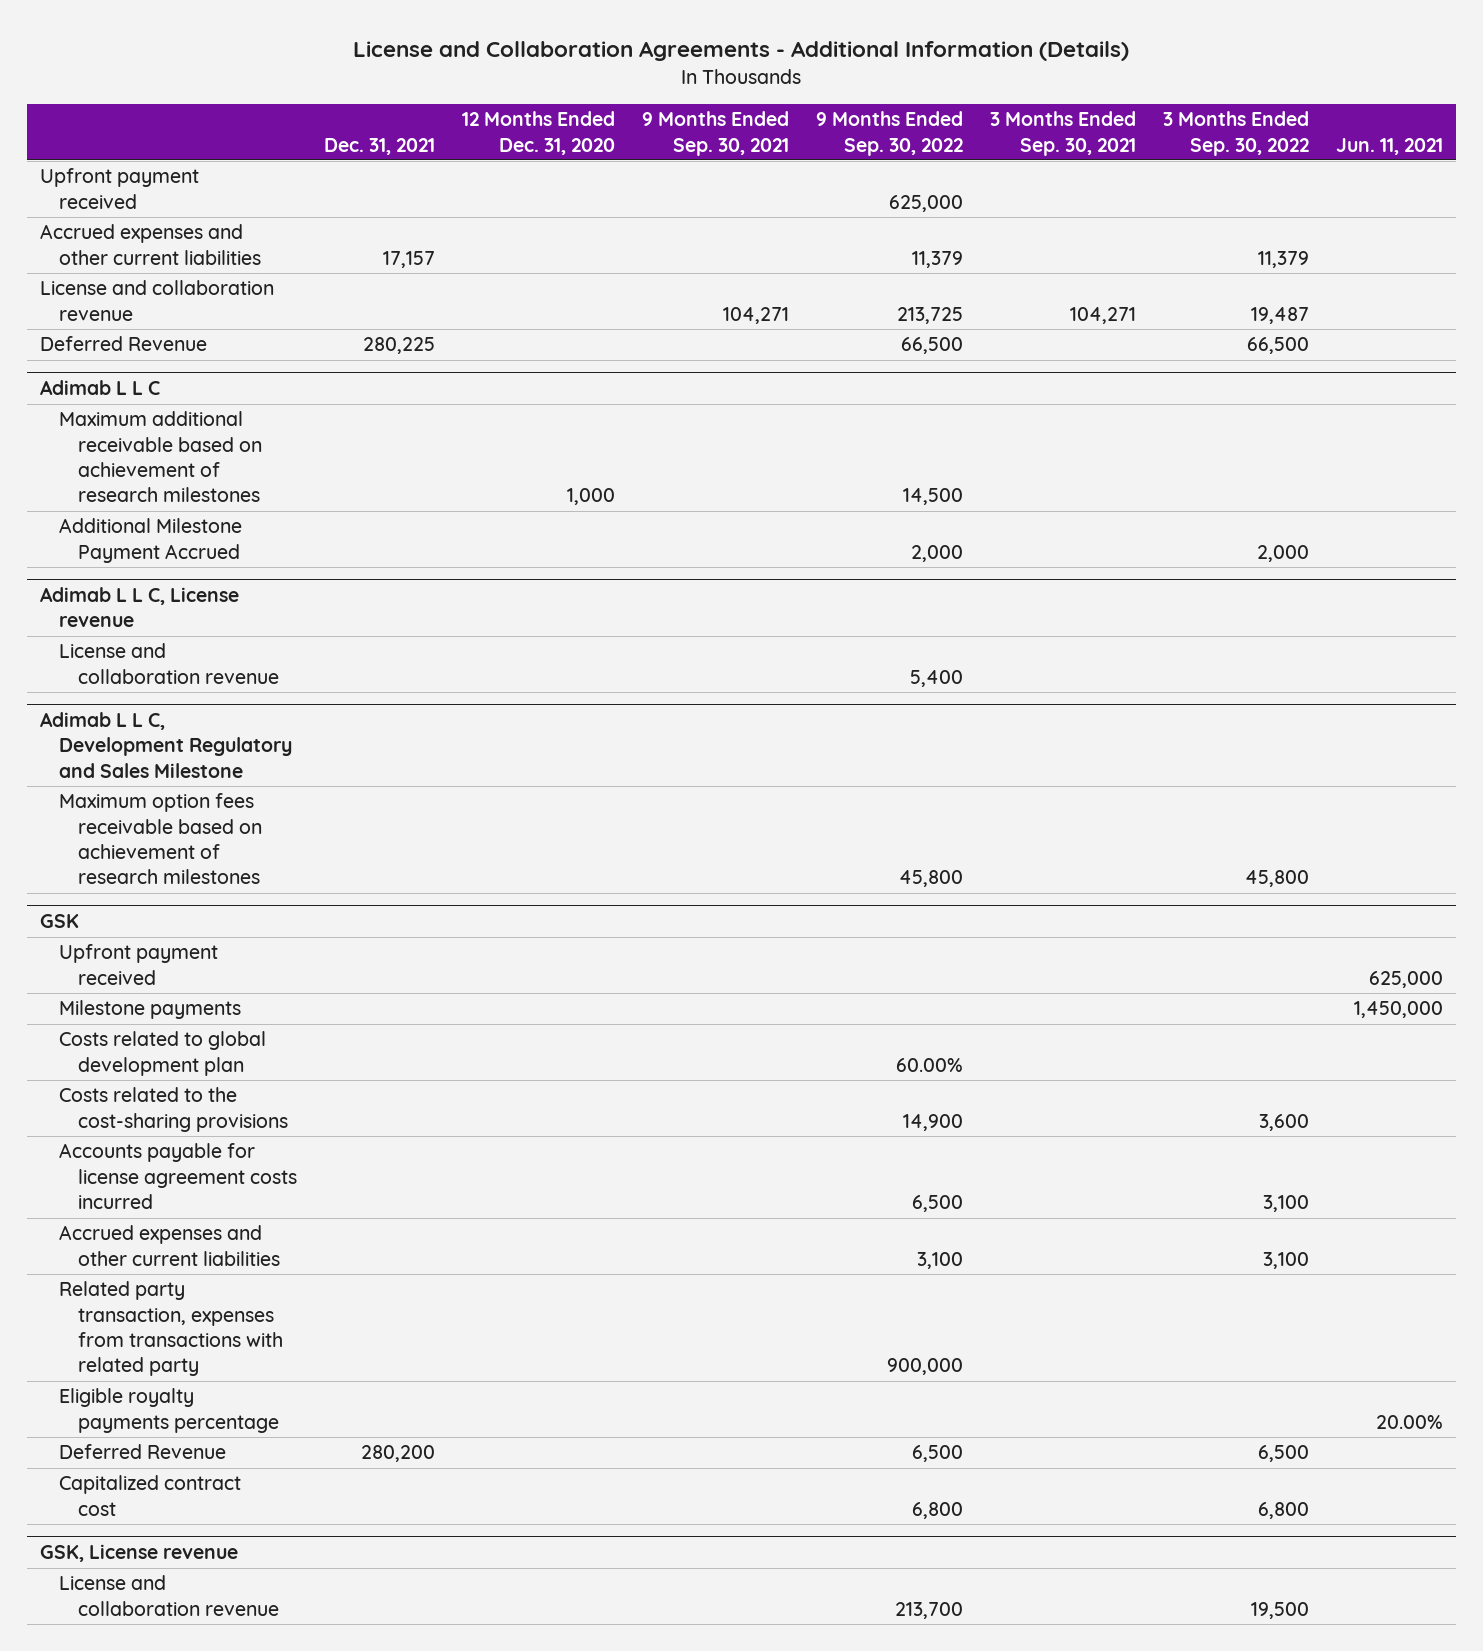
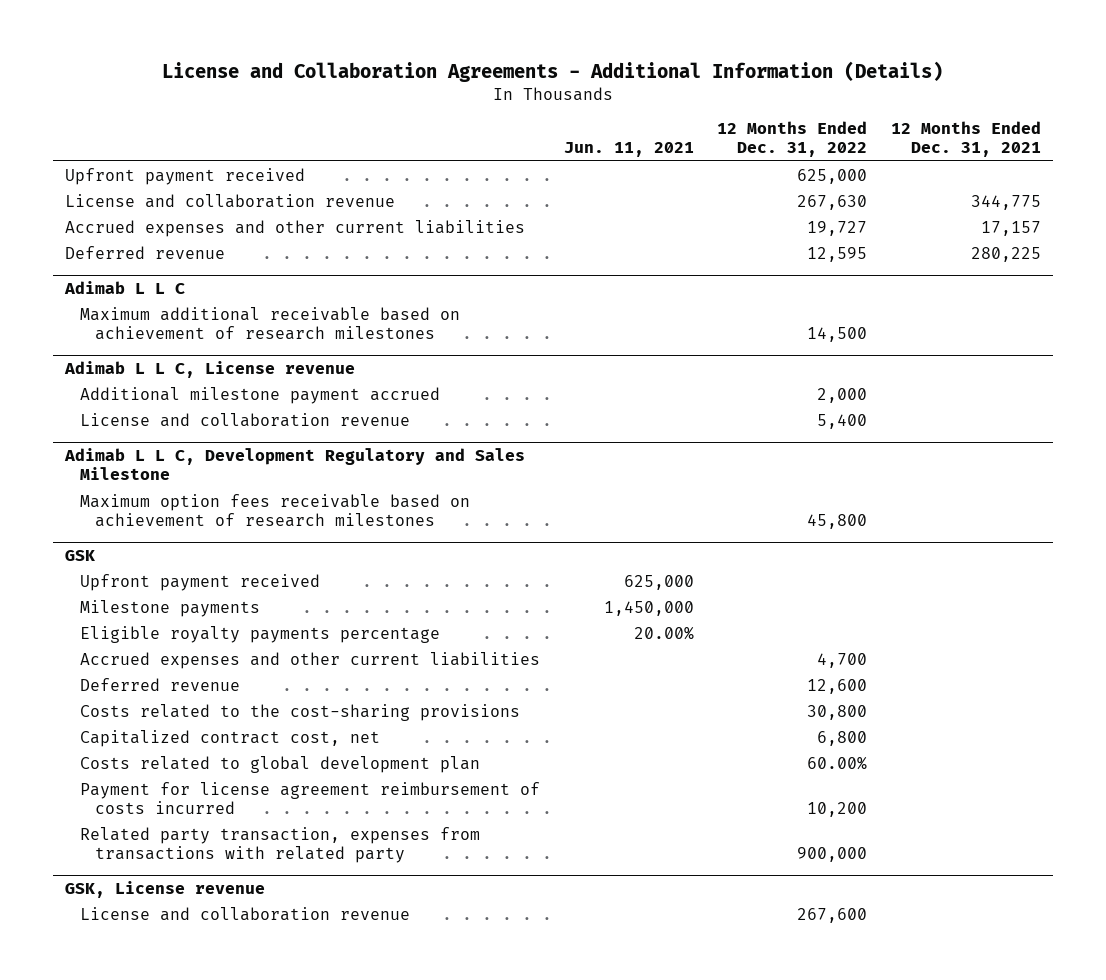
[324,137,436,155] Dec. 31, 2021 -> none
[462,111,616,155] 12 Months Ended Dec. 31, 2020 -> none
[642,111,790,156] 9 Months Ended Sep. 30, 2021 -> none
[816,111,964,156] 9 Months Ended Sep. 30, 2022 -> none
[989,111,1136,156] 3 Months Ended Sep. 30, 2021 -> none
[1162,111,1309,156] 3 Months Ended Sep. 30, 2022 -> none
none -> [717,121,868,158] 12 Months Ended Dec. 31, 2022
none -> [891,121,1042,158] 12 Months Ended Dec. 31, 2021
[40,224,262,265] Accrued expenses and other current liabilities -> [65,219,526,237] Accrued expenses and other current liabilities
[40,336,208,352] Deferred Revenue -> [65,245,226,259] Deferred revenue
[59,518,243,563] Additional Milestone Payment Accrued -> none
none -> [80,386,441,404] Additional milestone payment accrued
[59,1143,298,1210] Accounts payable for license agreement costs incurred -> none
[59,1388,280,1433] Eligible royalty payments percentage -> [80,625,441,643] Eligible royalty payments percentage
none -> [80,677,241,691] Deferred revenue
[59,1087,289,1132] Costs related to the cost-sharing provisions -> [80,703,521,721] Costs related to the cost-sharing provisions
none -> [80,729,381,747] Capitalized contract cost, net
[59,1031,267,1076] Costs related to global development plan -> [80,755,481,773] Costs related to global development plan
none -> [80,781,541,814] Payment for license agreement reimbursement of costs incurred
[59,1444,227,1460] Deferred Revenue -> none
[59,1475,242,1516] Capitalized contract cost -> none

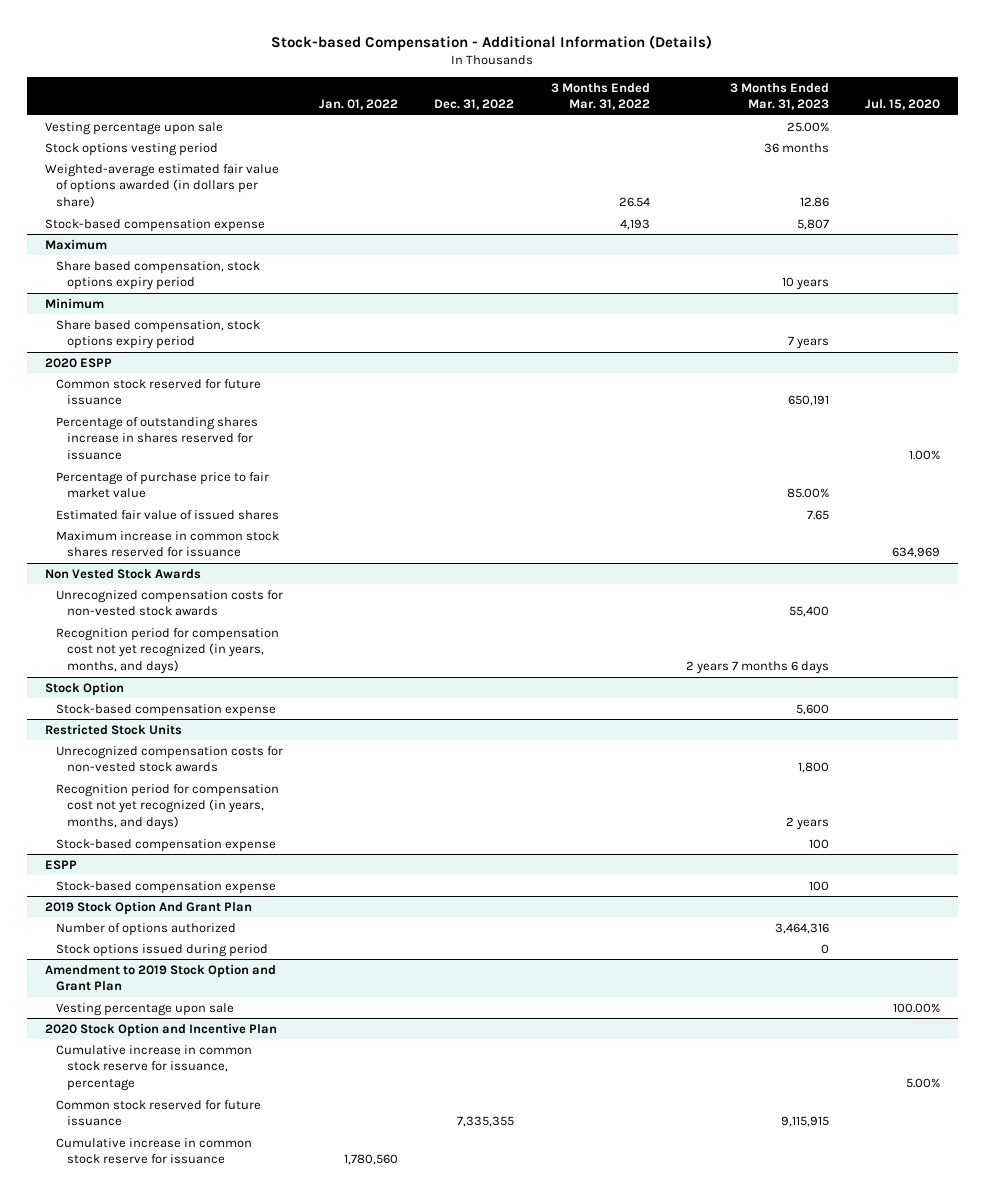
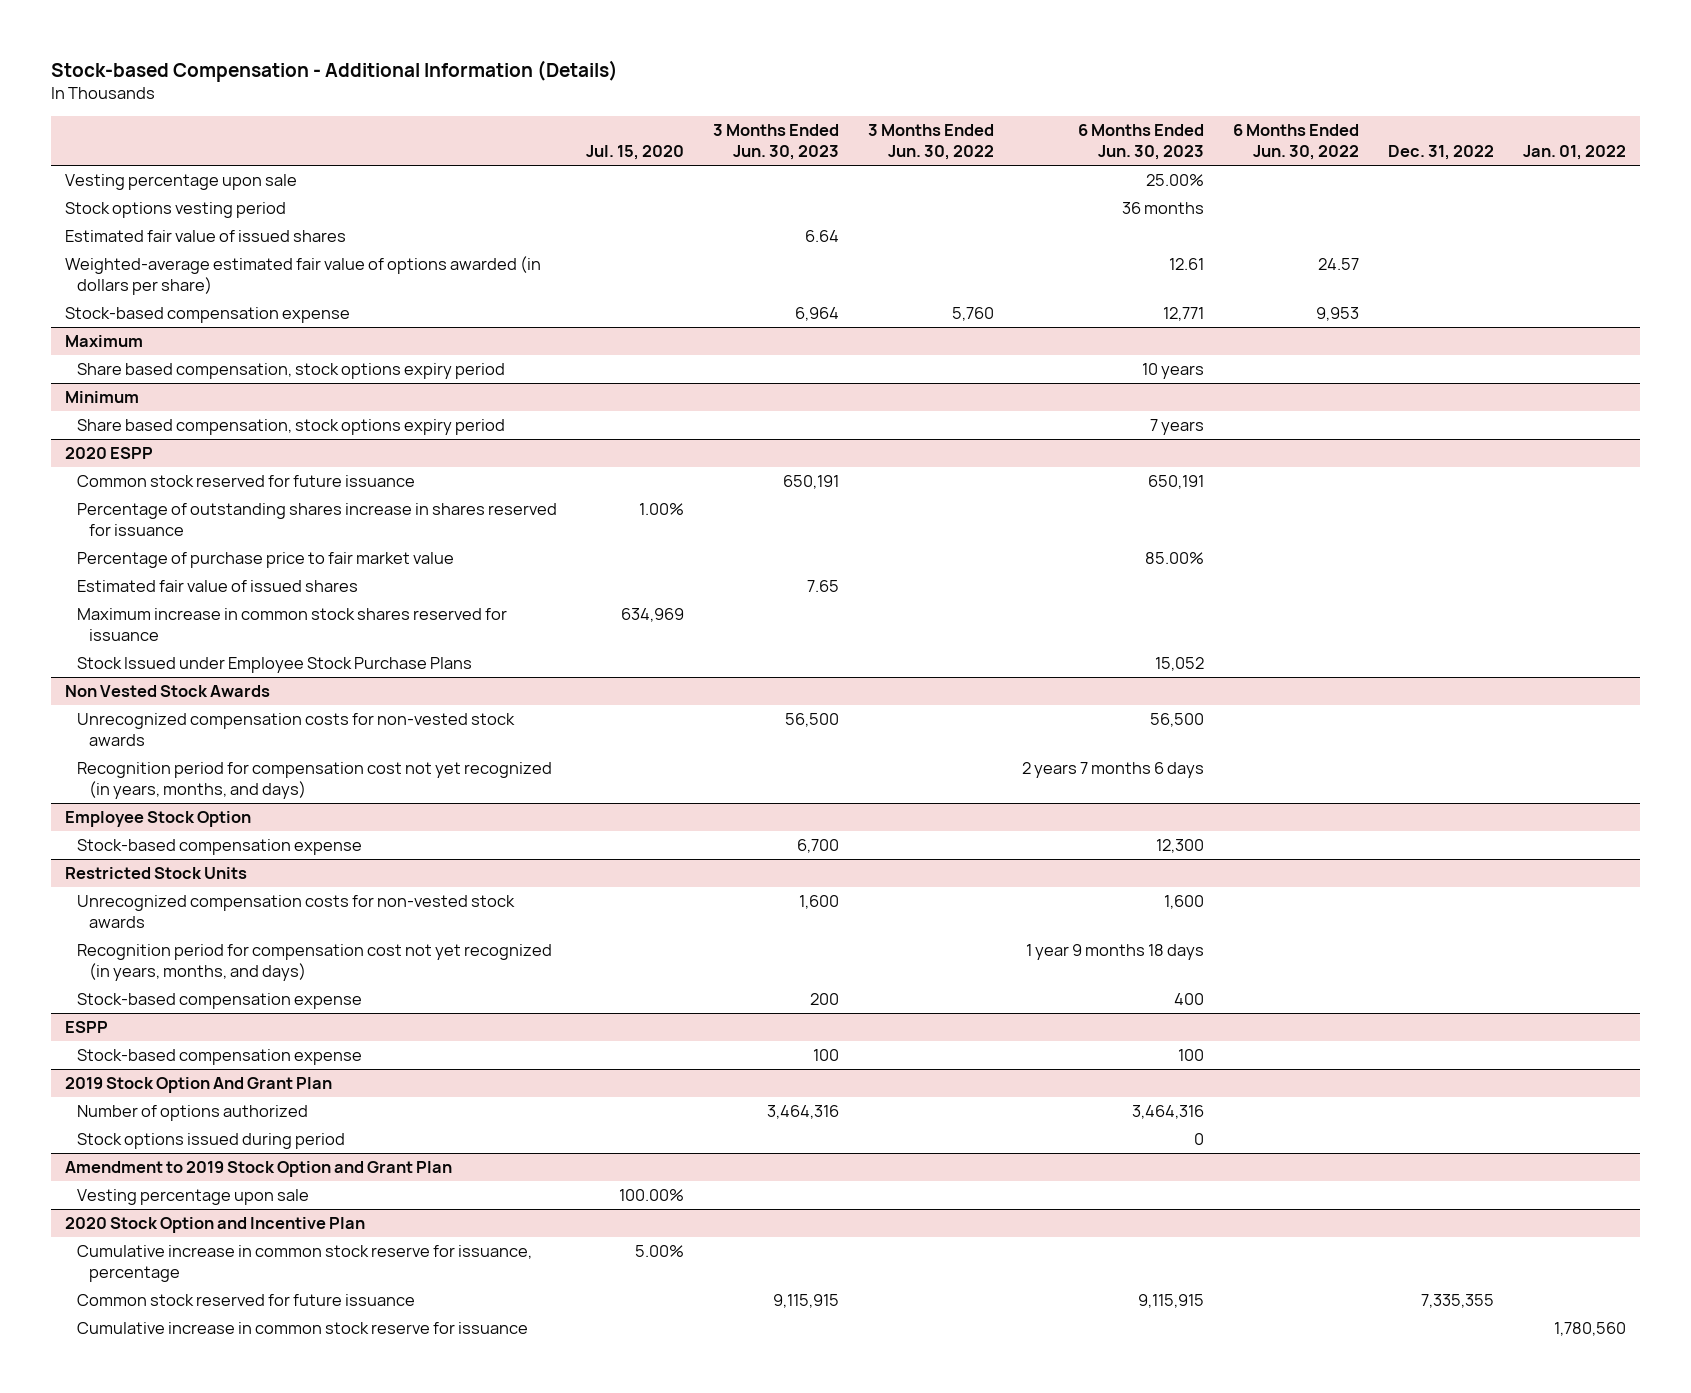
[550,82,650,111] 3 Months Ended Mar. 31, 2022 -> none
[729,82,829,111] 3 Months Ended Mar. 31, 2023 -> none
none -> [712,123,839,161] 3 Months Ended Jun. 30, 2023
none -> [867,123,994,161] 3 Months Ended Jun. 30, 2022
none -> [1078,123,1205,161] 6 Months Ended Jun. 30, 2023
none -> [1233,123,1360,161] 6 Months Ended Jun. 30, 2022
none -> [65,230,347,243] Estimated fair value of issued shares
none -> [77,657,473,674] Stock Issued under Employee Stock Purchase Plans
[44,681,124,696] Stock Option -> [65,811,252,828] Employee Stock Option

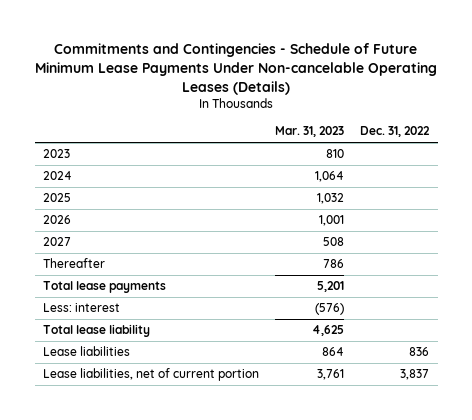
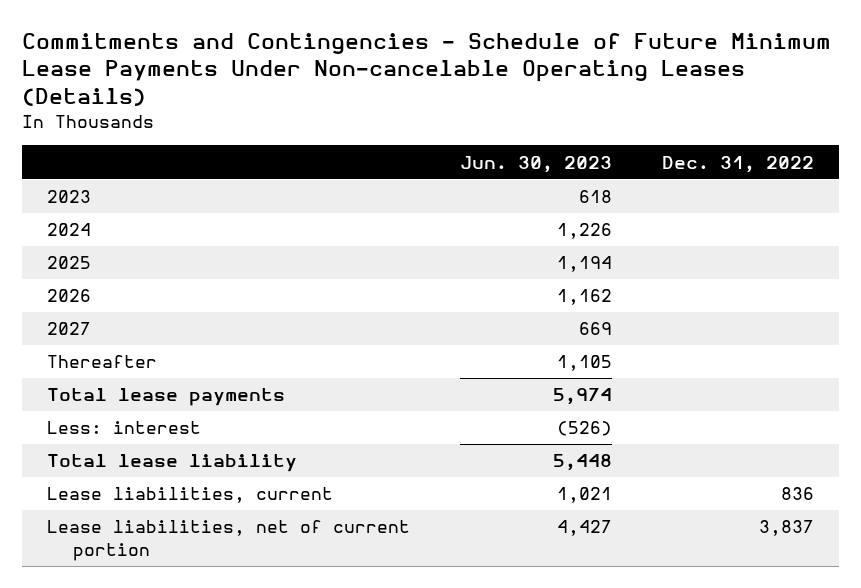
[275,126,345,138] Mar. 31, 2023 -> none
none -> [459,155,612,173] Jun. 30, 2023
[43,346,131,357] Lease liabilities -> [46,487,333,504] Lease liabilities, current

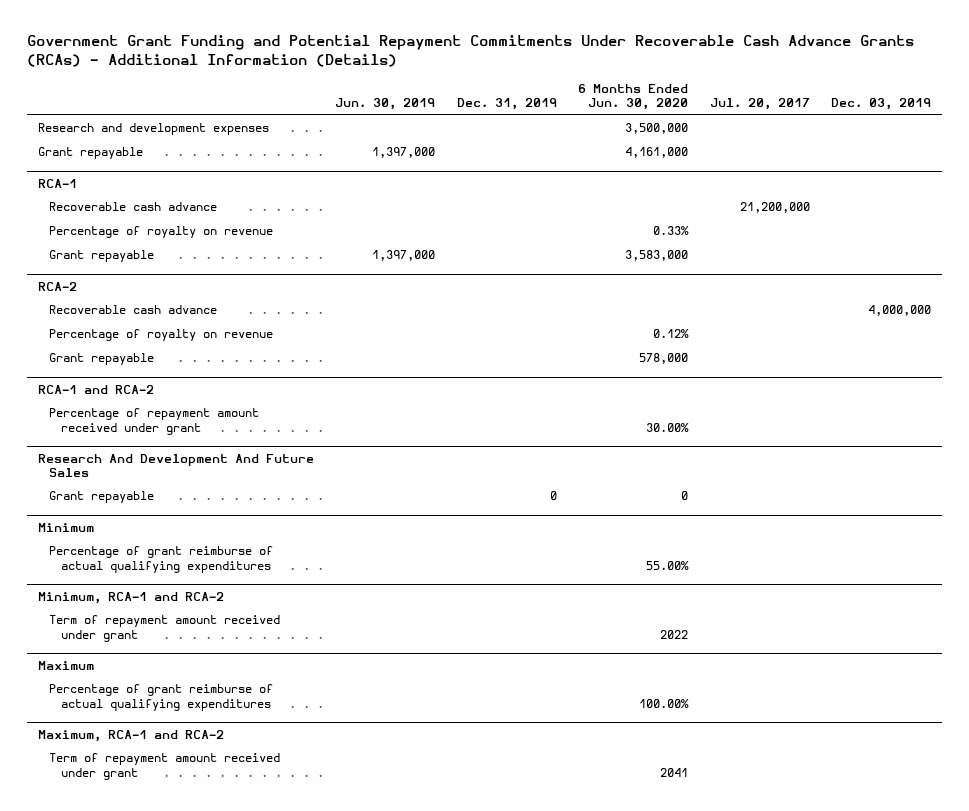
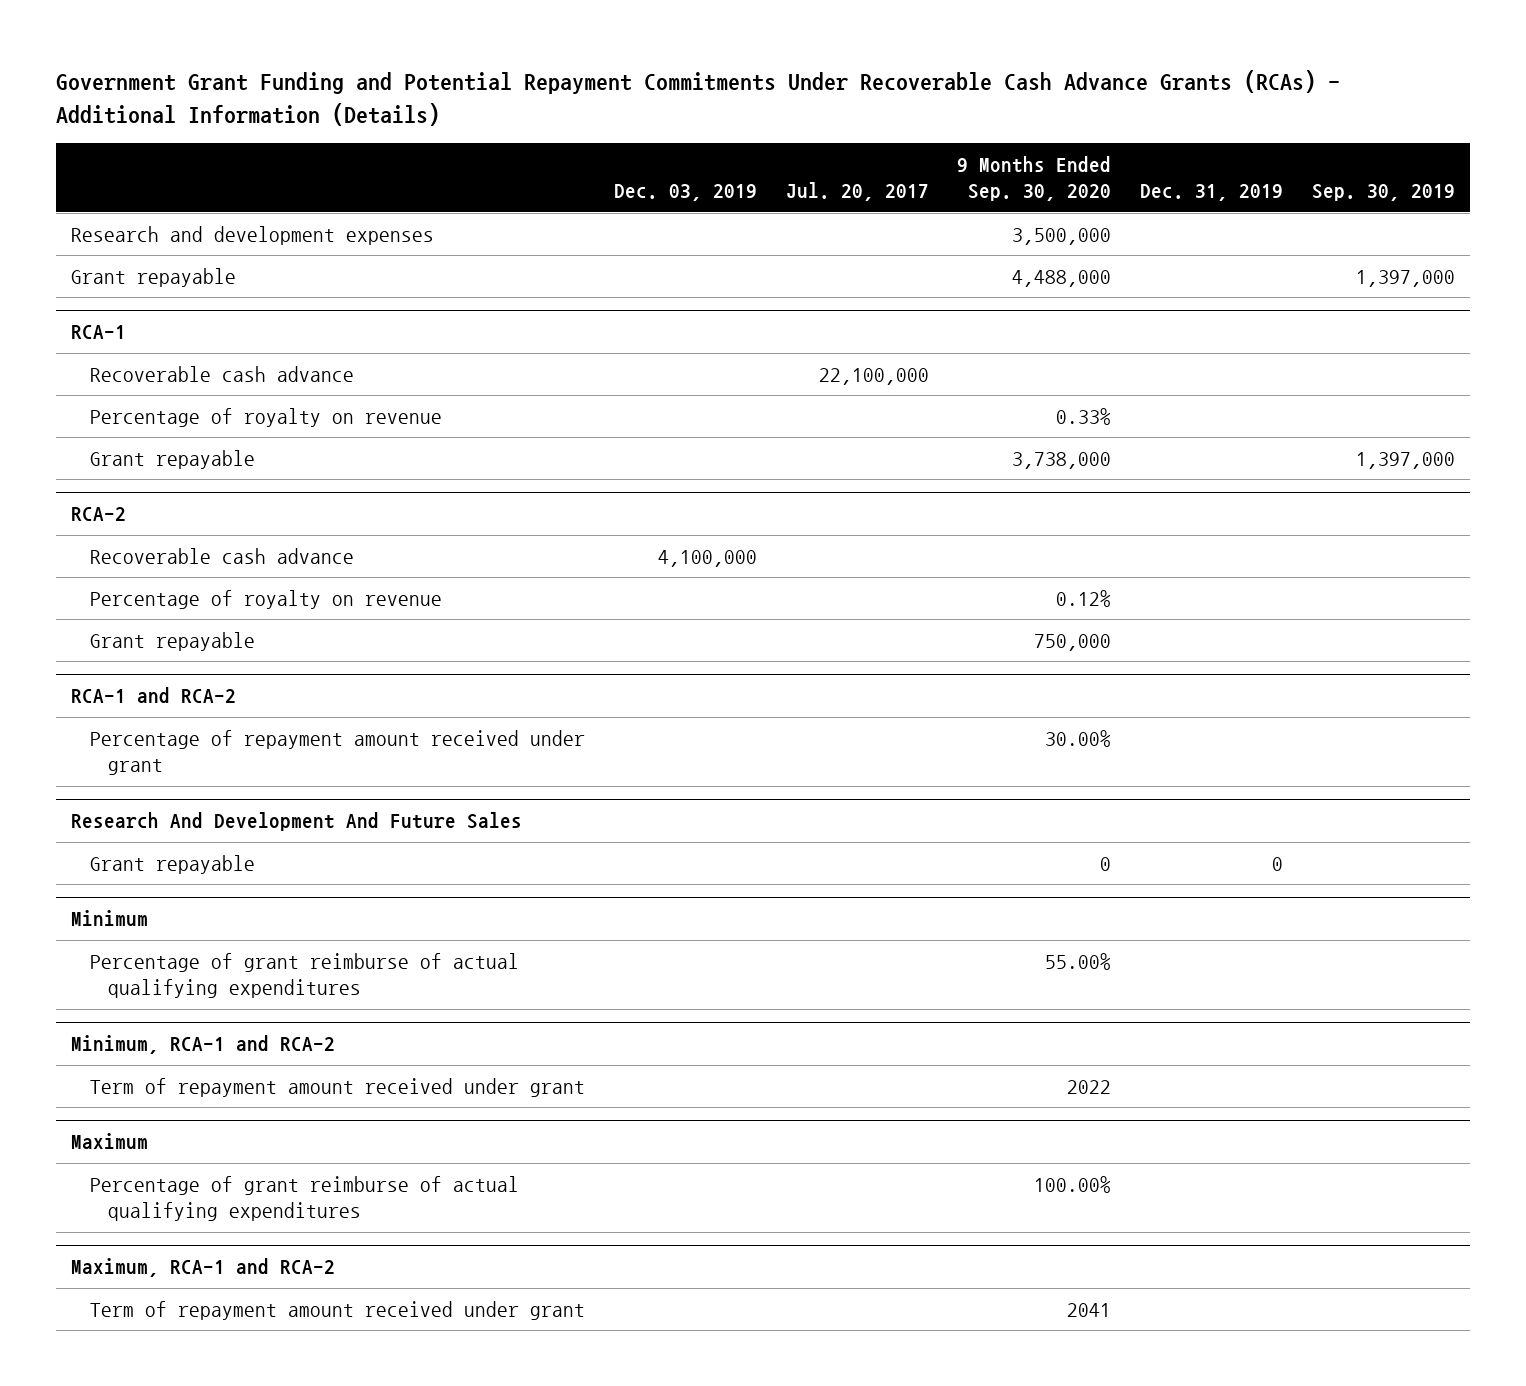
[335,98,436,111] Jun. 30, 2019 -> none
[578,84,689,111] 6 Months Ended Jun. 30, 2020 -> none
none -> [957,155,1112,202] 9 Months Ended Sep. 30, 2020
none -> [1312,184,1456,202] Sep. 30, 2019
[739,202,810,214] 21,200,000 -> [818,367,929,385] 22,100,000
[868,305,932,317] 4,000,000 -> [657,549,757,567] 4,100,000

